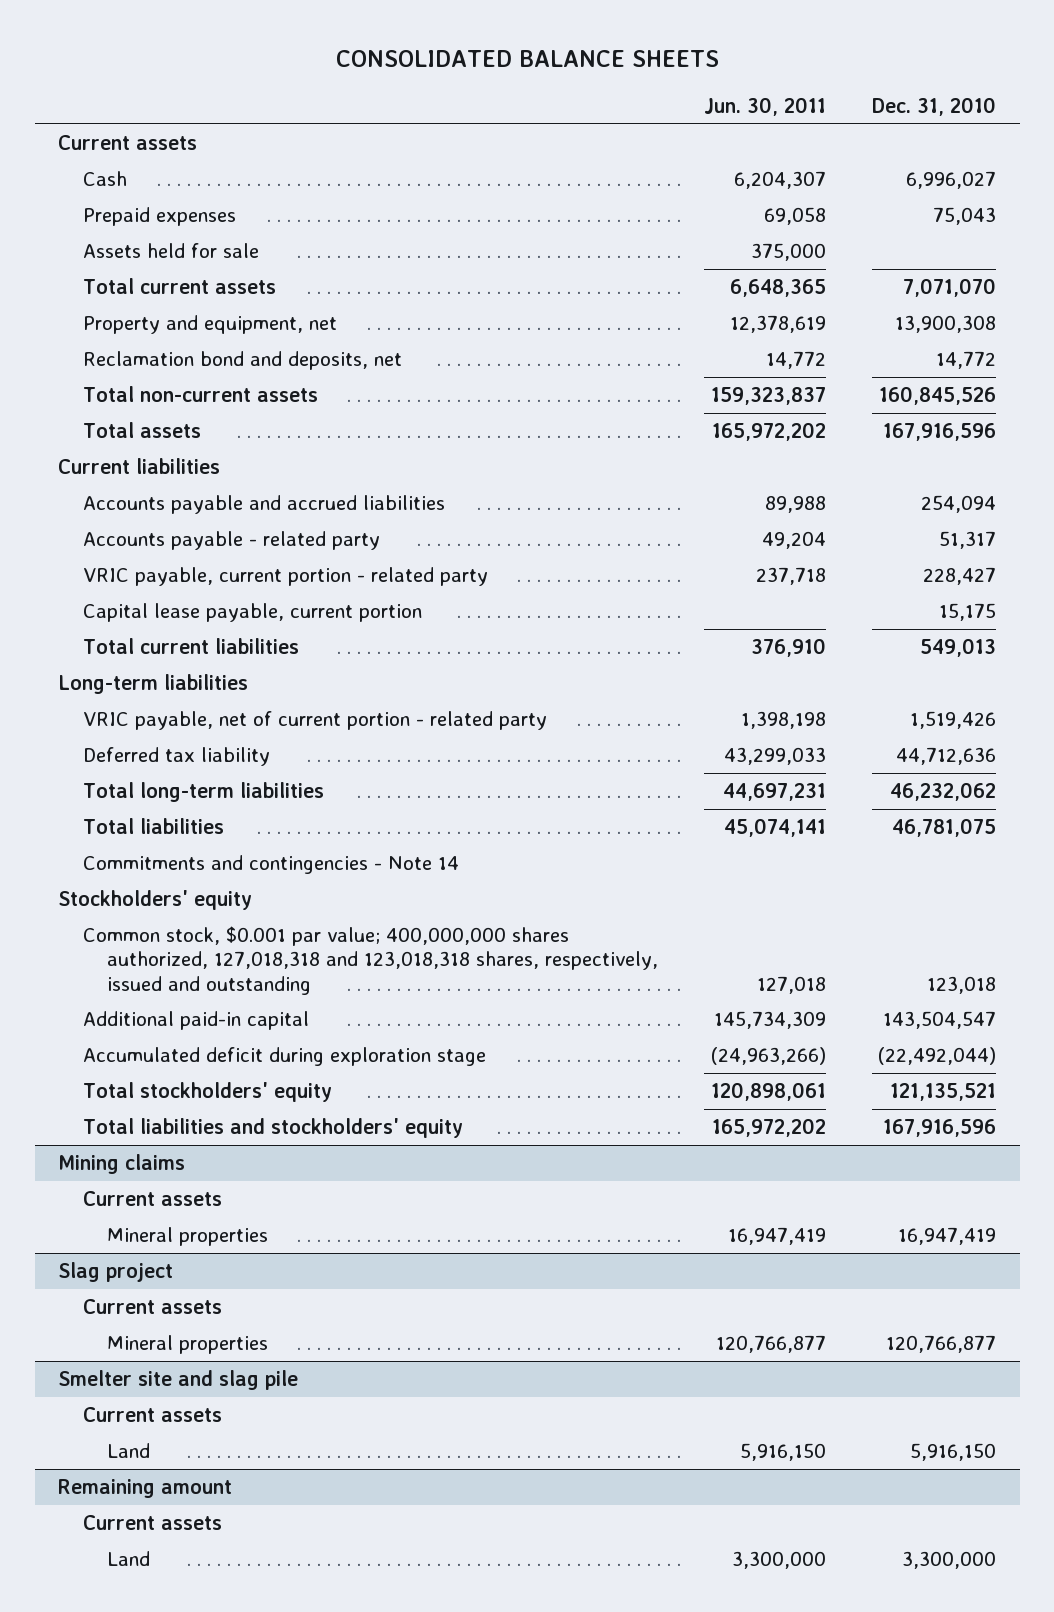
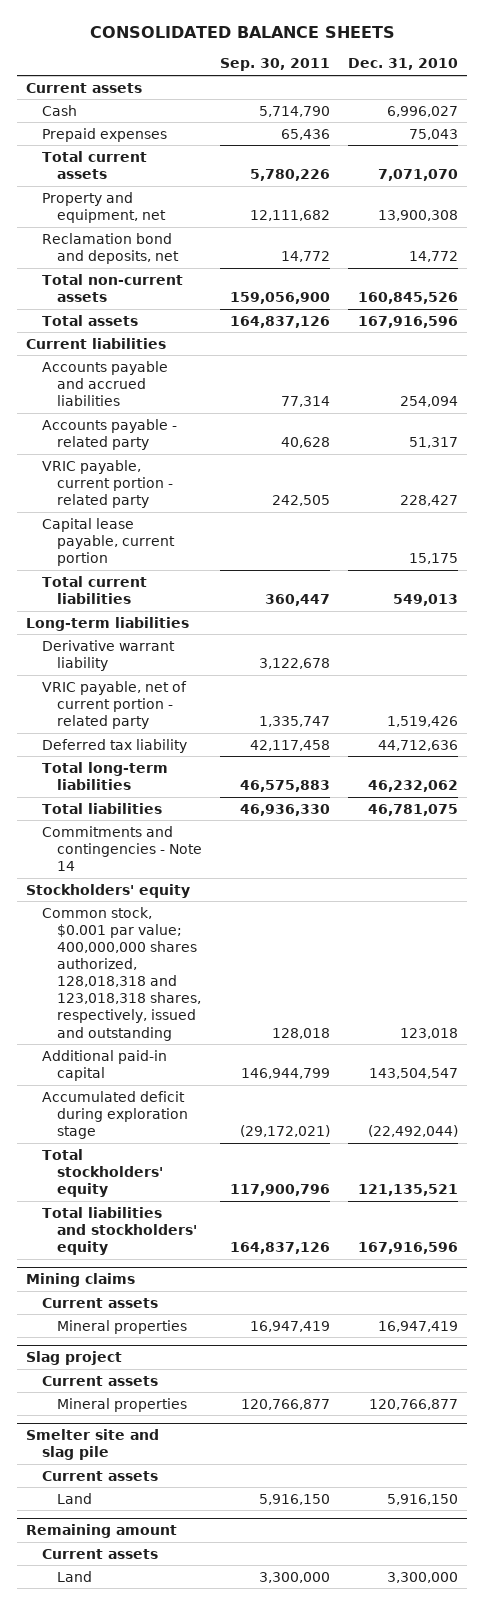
[704,96,827,116] Jun. 30, 2011 -> none
none -> [219,58,330,72] Sep. 30, 2011
[82,242,259,258] Assets held for sale -> none
none -> [41,639,175,671] Derivative warrant liability
[82,925,659,995] Common stock, $0.001 par value; 400,000,000 shares authorized, 127,018,318 and 123,018,318 shares, respectively, issued and outstanding -> [41,906,202,1041] Common stock, $0.001 par value; 400,000,000 shares authorized, 128,018,318 and 123,018,318 shares, respectively, issued and outstanding

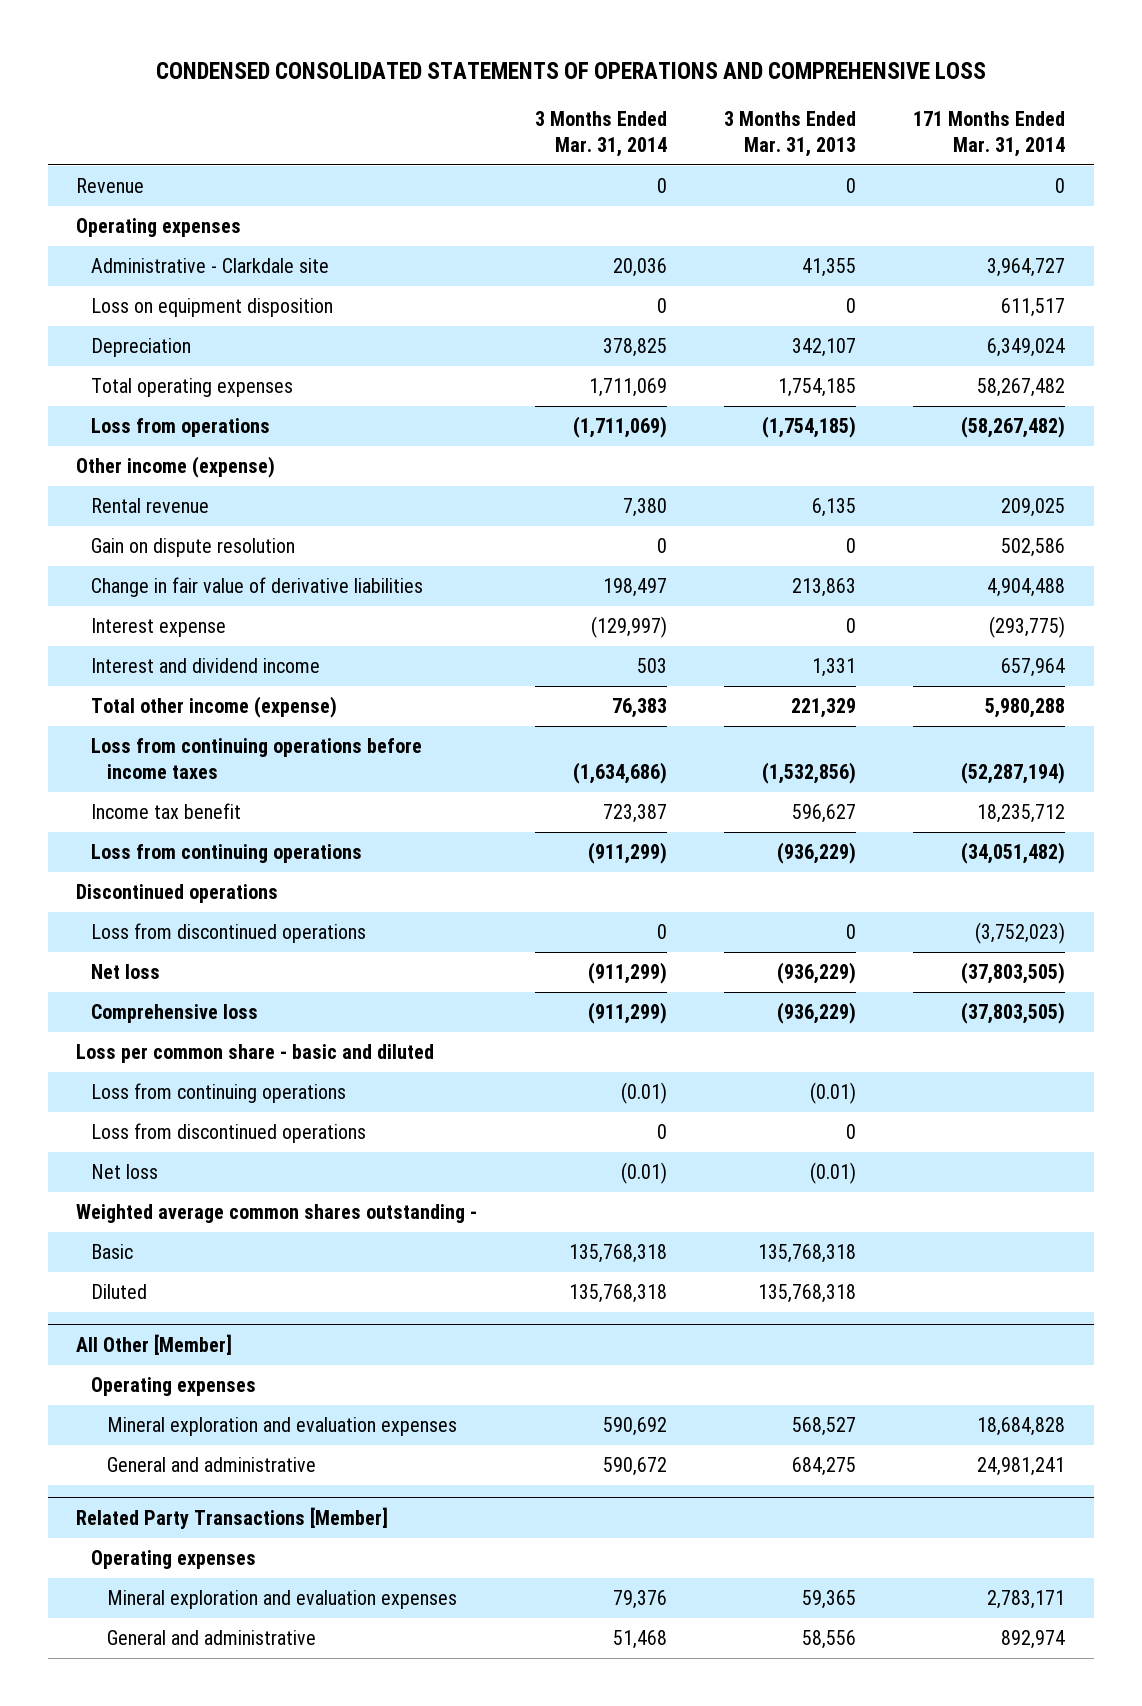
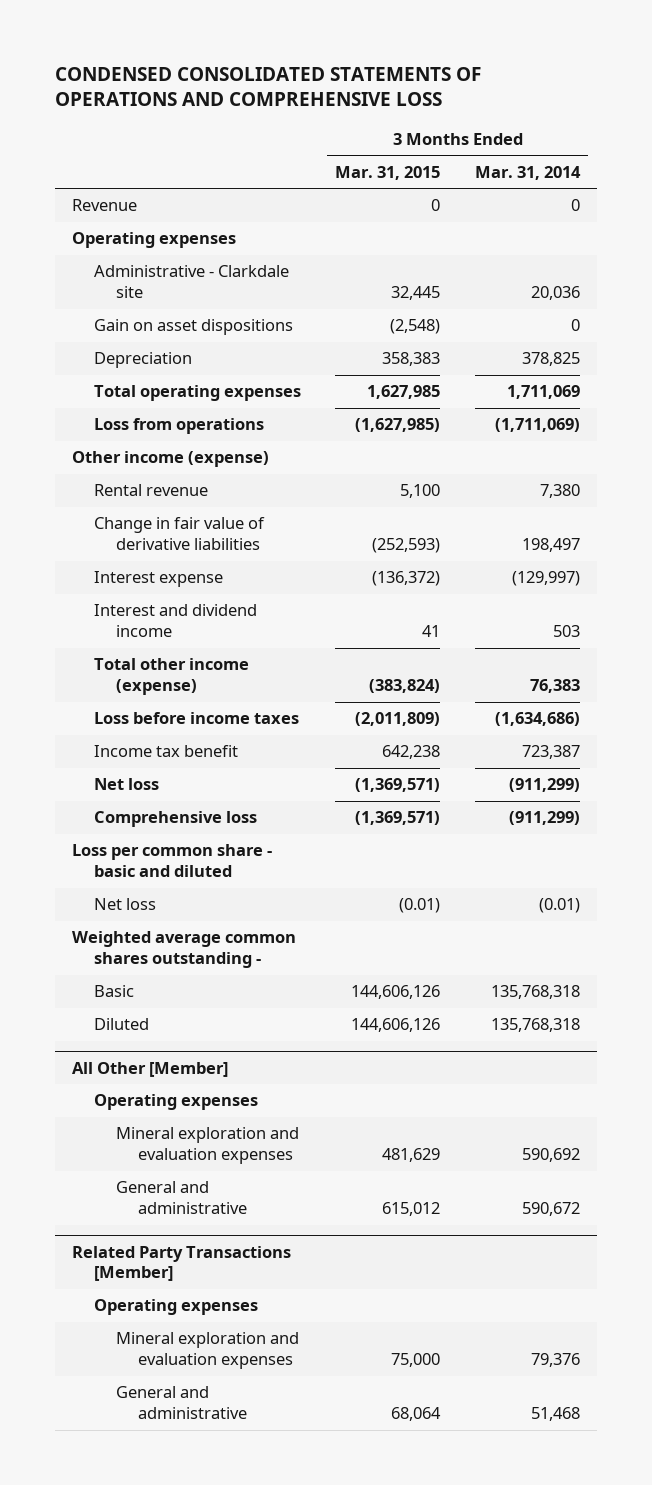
[723,110,856,157] 3 Months Ended Mar. 31, 2013 -> none
[913,110,1066,157] 171 Months Ended Mar. 31, 2014 -> none
none -> [335,165,441,180] Mar. 31, 2015
[91,298,334,318] Loss on equipment disposition -> none
none -> [94,319,294,336] Gain on asset dispositions
[91,538,296,558] Gain on dispute resolution -> none
[91,738,423,779] Loss from continuing operations before income taxes -> [94,712,300,725] Loss before income taxes
[91,844,363,864] Loss from continuing operations -> none
[76,884,279,904] Discontinued operations -> none
[91,923,367,944] Loss from discontinued operations -> none
[91,1083,347,1104] Loss from continuing operations -> none
[91,1123,367,1144] Loss from discontinued operations -> none

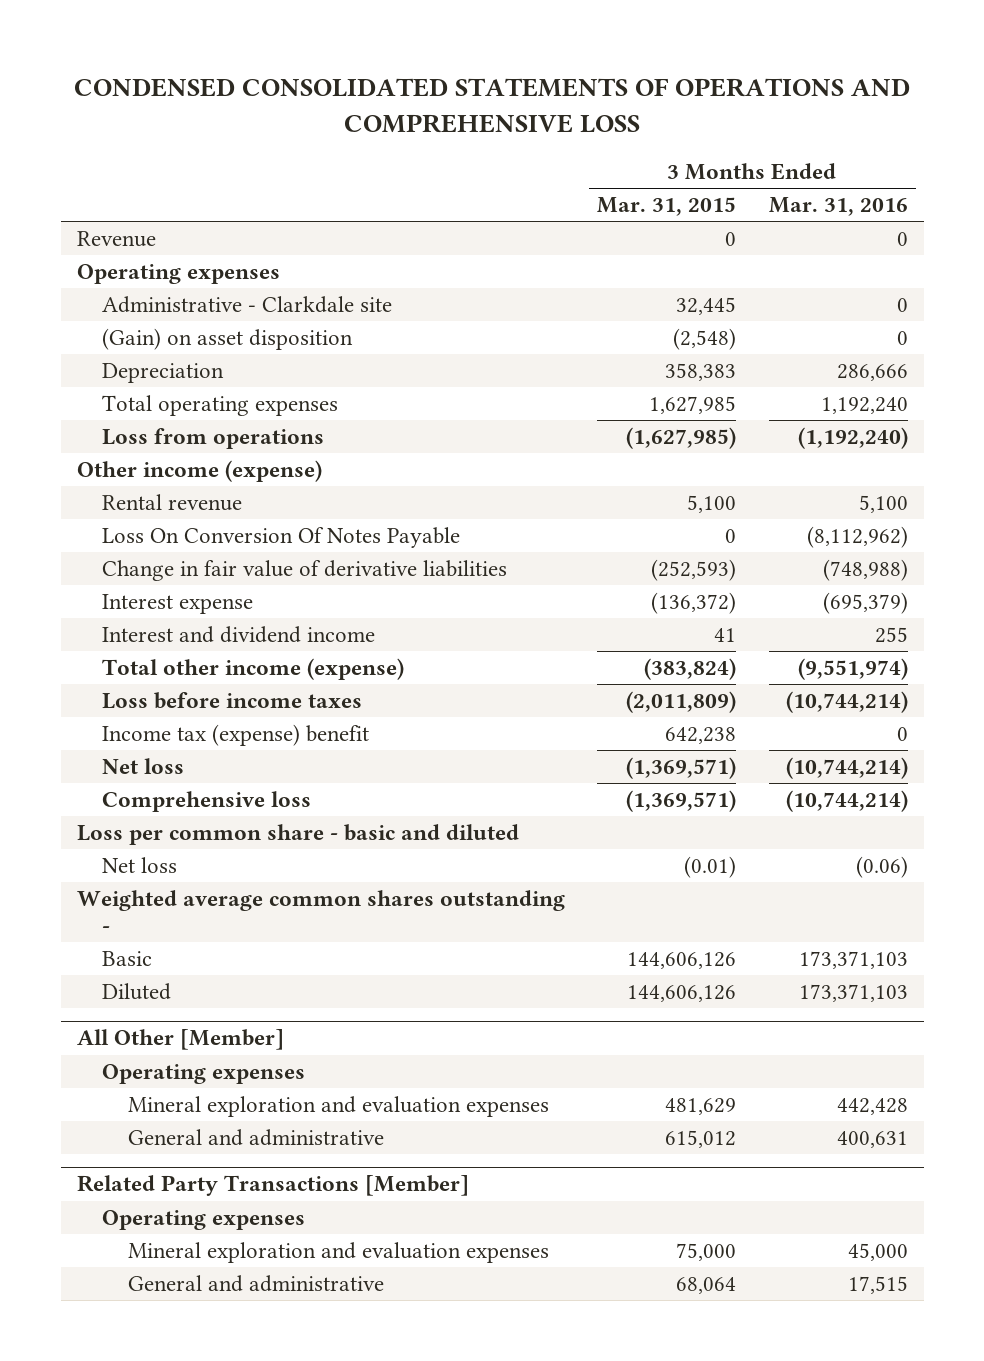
[474,165,581,180] Mar. 31, 2014 -> none
none -> [768,197,908,217] Mar. 31, 2016
[94,319,294,336] Gain on asset dispositions -> [102,328,354,351] (Gain) on asset disposition
none -> [102,527,461,549] Loss On Conversion Of Notes Payable
[94,745,239,758] Income tax benefit -> [102,724,370,747] Income tax (expense) benefit

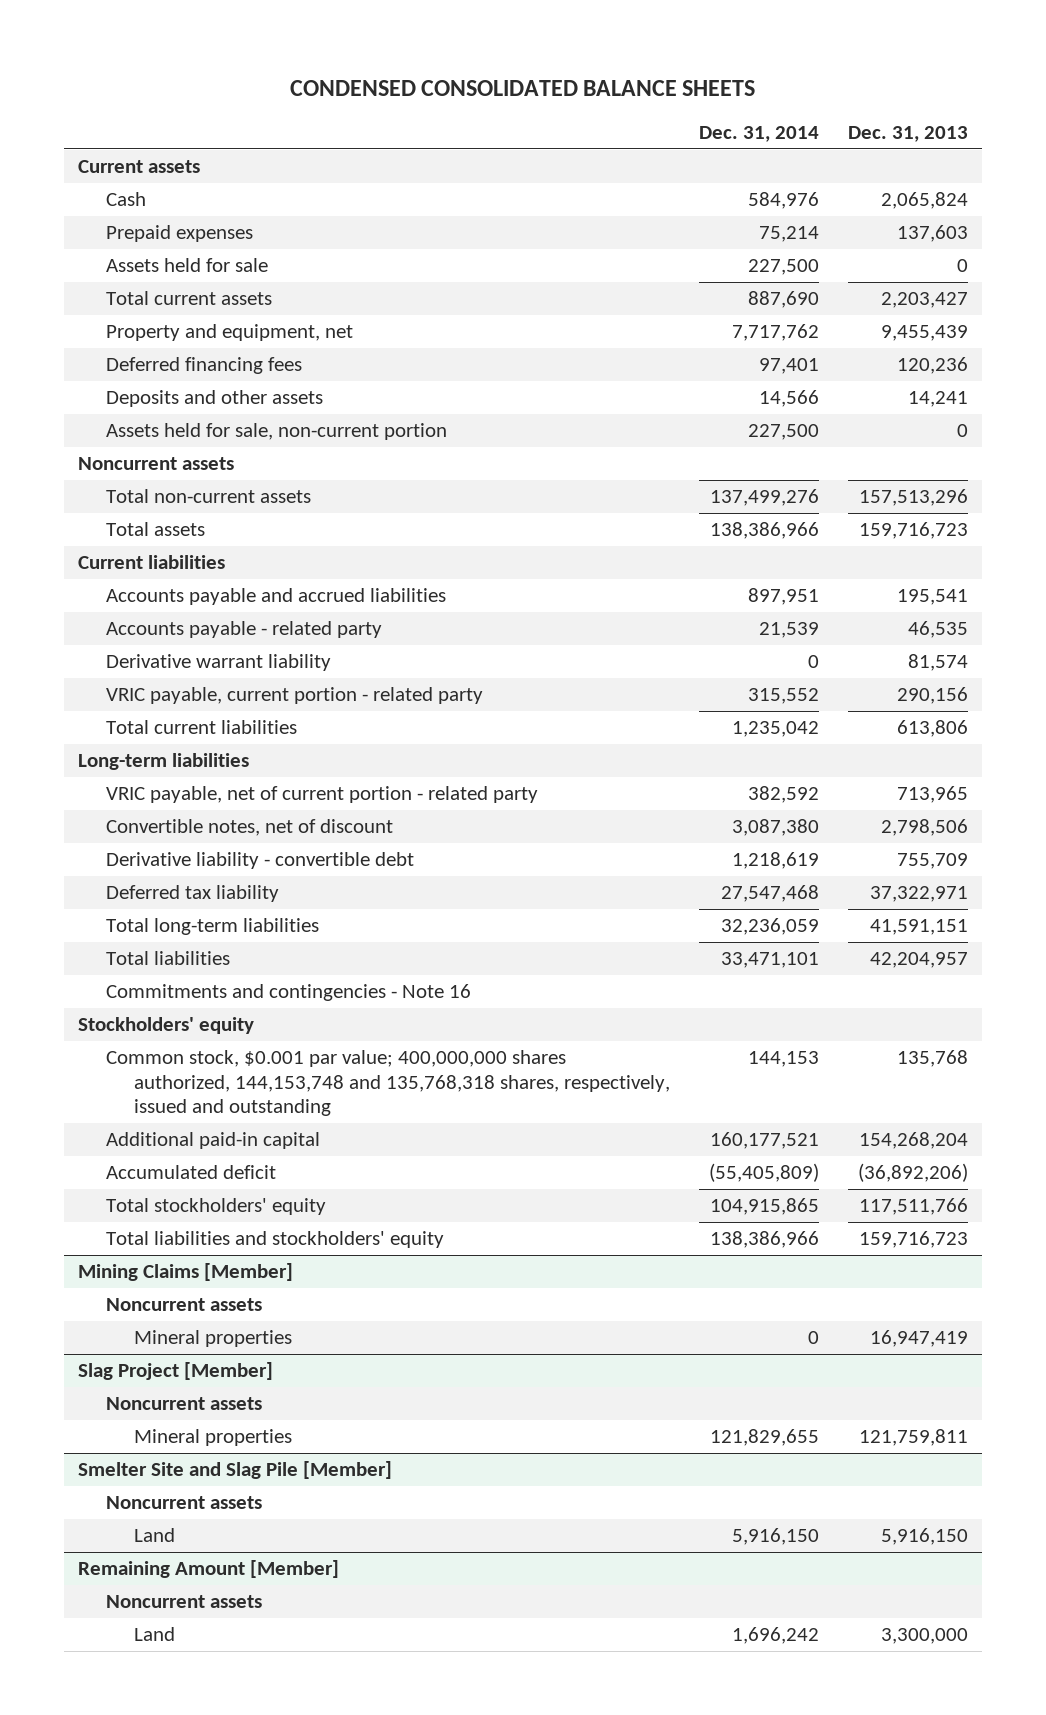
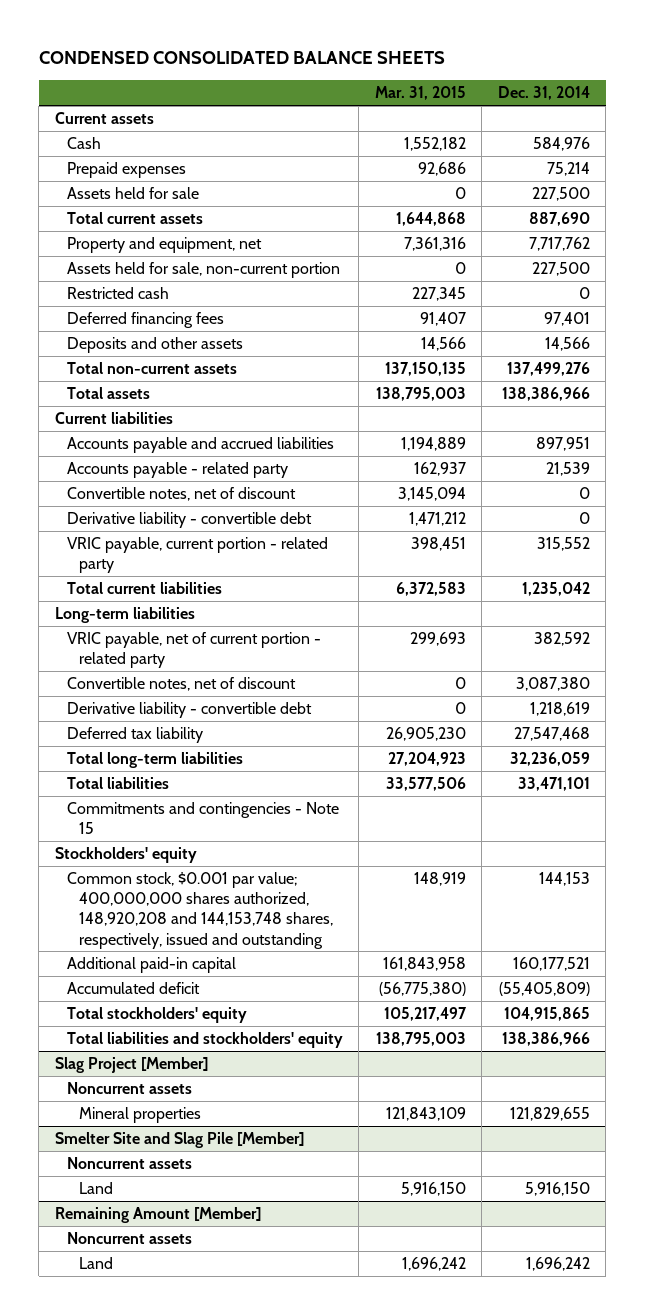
[847,126,968,143] Dec. 31, 2013 -> none
none -> [374,86,466,101] Mar. 31, 2015
[106,423,448,441] Assets held for sale, non-current portion -> [66,262,340,279] Assets held for sale, non-current portion
none -> [66,287,169,300] Restricted cash
[78,457,235,471] Noncurrent assets -> none
[106,654,332,672] Derivative warrant liability -> none
none -> [66,487,296,502] Convertible notes, net of discount
none -> [66,512,312,529] Derivative liability - convertible debt
[106,984,472,1002] Commitments and contingencies - Note 16 -> [66,802,339,835] Commitments and contingencies - Note 15
[106,1050,671,1117] Common stock, $0.001 par value; 400,000,000 shares authorized, 144,153,748 and 135,768,318 shares, respectively, issued and outstanding -> [66,872,333,949] Common stock, $0.001 par value; 400,000,000 shares authorized, 148,920,208 and 144,153,748 shares, respectively, issued and outstanding
[78,1263,294,1282] Mining Claims [Member] -> none
[106,1298,263,1312] Noncurrent assets -> none
[134,1330,293,1348] Mineral properties -> none

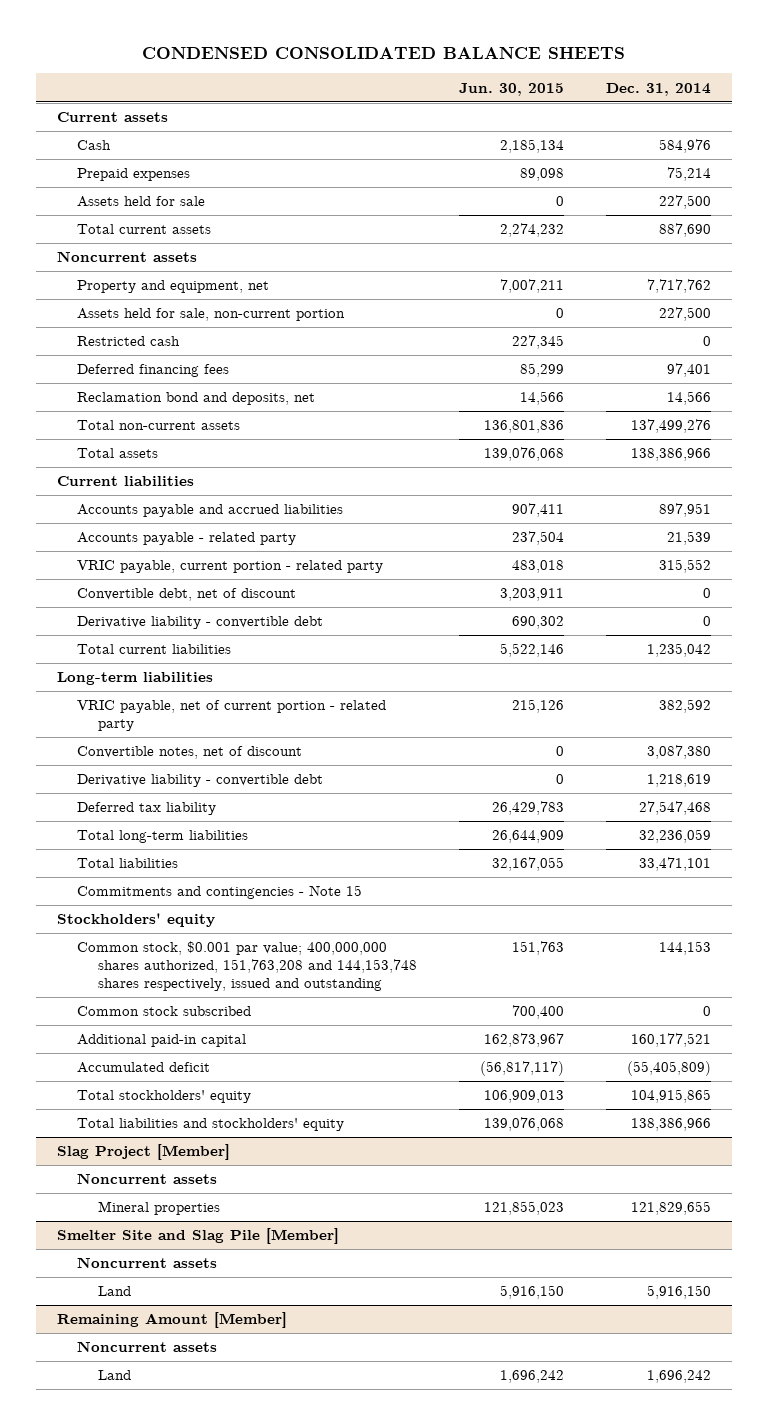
[374,86,466,101] Mar. 31, 2015 -> none
none -> [459,82,565,96] Jun. 30, 2015
none -> [56,251,197,263] Noncurrent assets
[66,337,243,354] Deposits and other assets -> [77,392,316,406] Reclamation bond and deposits, net
[66,487,296,502] Convertible notes, net of discount -> none
none -> [77,588,297,602] Convertible debt, net of discount
[66,512,312,529] Derivative liability - convertible debt -> [77,616,324,630] Derivative liability - convertible debt
[66,872,333,949] Common stock, $0.001 par value; 400,000,000 shares authorized, 148,920,208 and 144,153,748 shares, respectively, issued and outstanding -> [77,941,417,992] Common stock, $0.001 par value; 400,000,000 shares authorized, 151,763,208 and 144,153,748 shares respectively, issued and outstanding
none -> [77,1006,252,1017] Common stock subscribed

